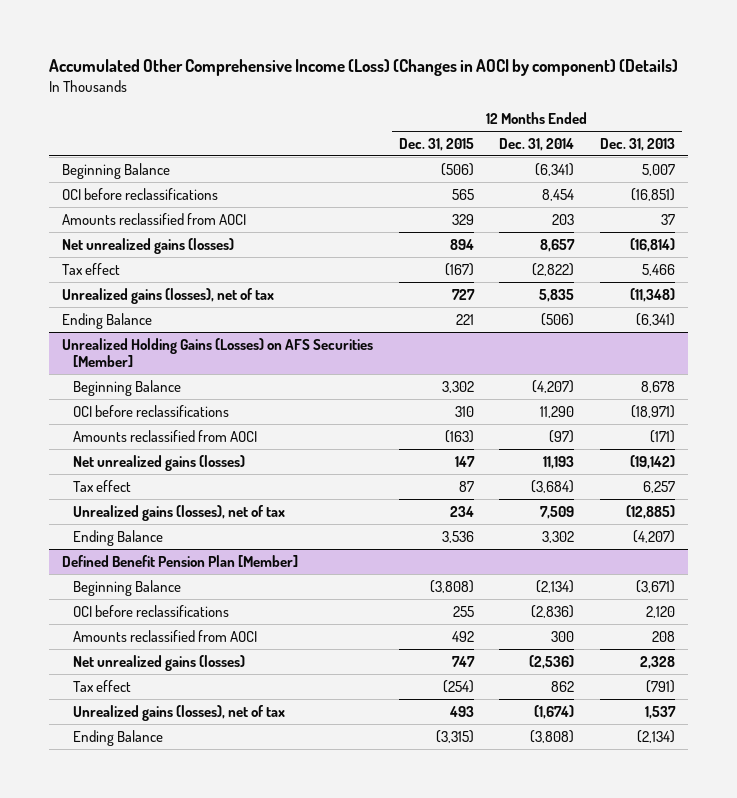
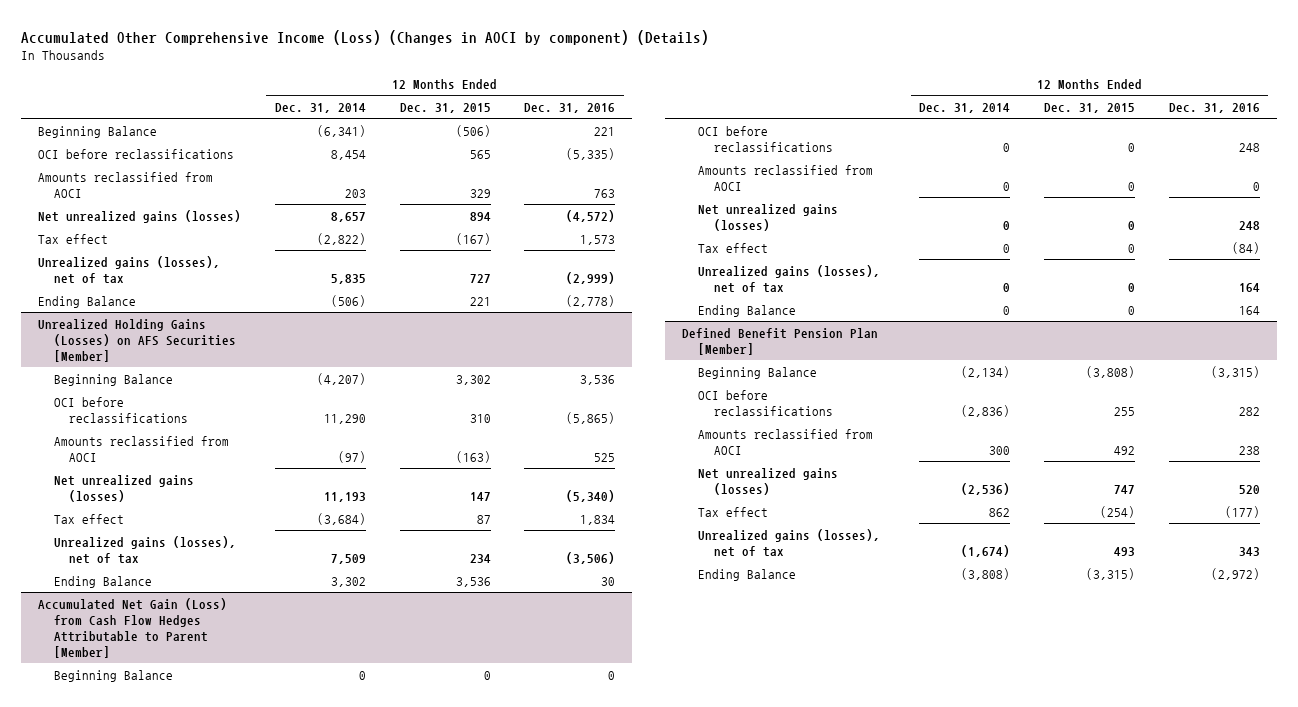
[600,138,676,152] Dec. 31, 2013 -> none
none -> [524,102,616,113] Dec. 31, 2016
none -> [37,597,227,659] Accumulated Net Gain (Loss) from Cash Flow Hedges Attributable to Parent [Member]
none -> [53,669,173,682] Beginning Balance
none -> [697,125,833,152] OCI before reclassifications
none -> [697,164,873,191] Amounts reclassified from AOCI
none -> [697,203,838,231] Net unrealized gains (losses)
none -> [697,242,768,253] Tax effect
none -> [697,264,880,293] Unrealized gains (losses), net of tax
none -> [697,304,796,317] Ending Balance

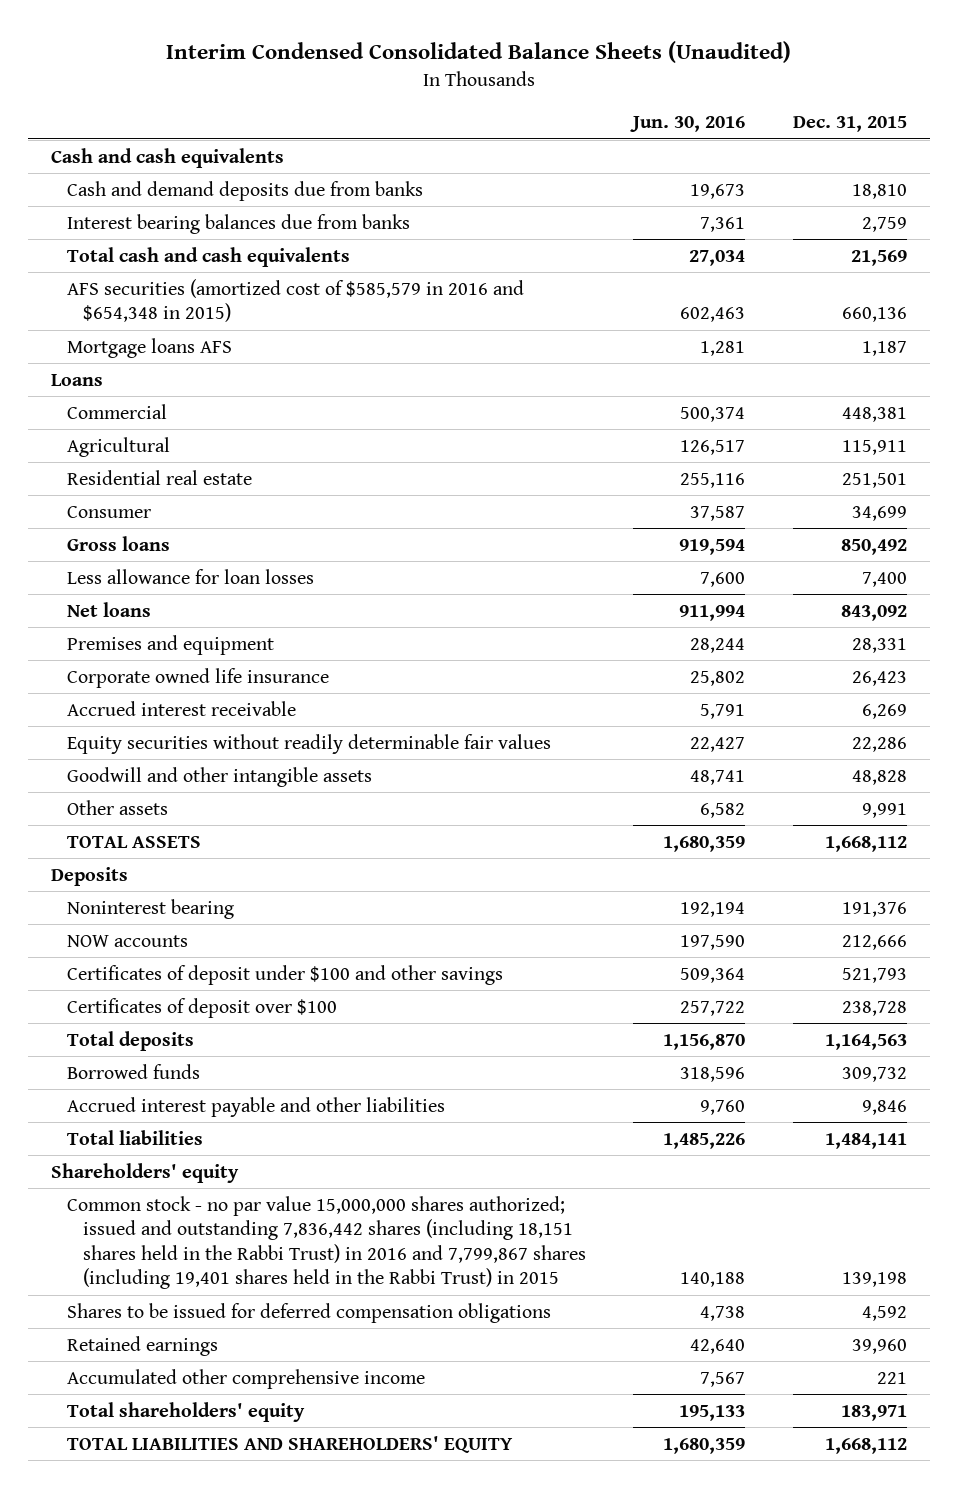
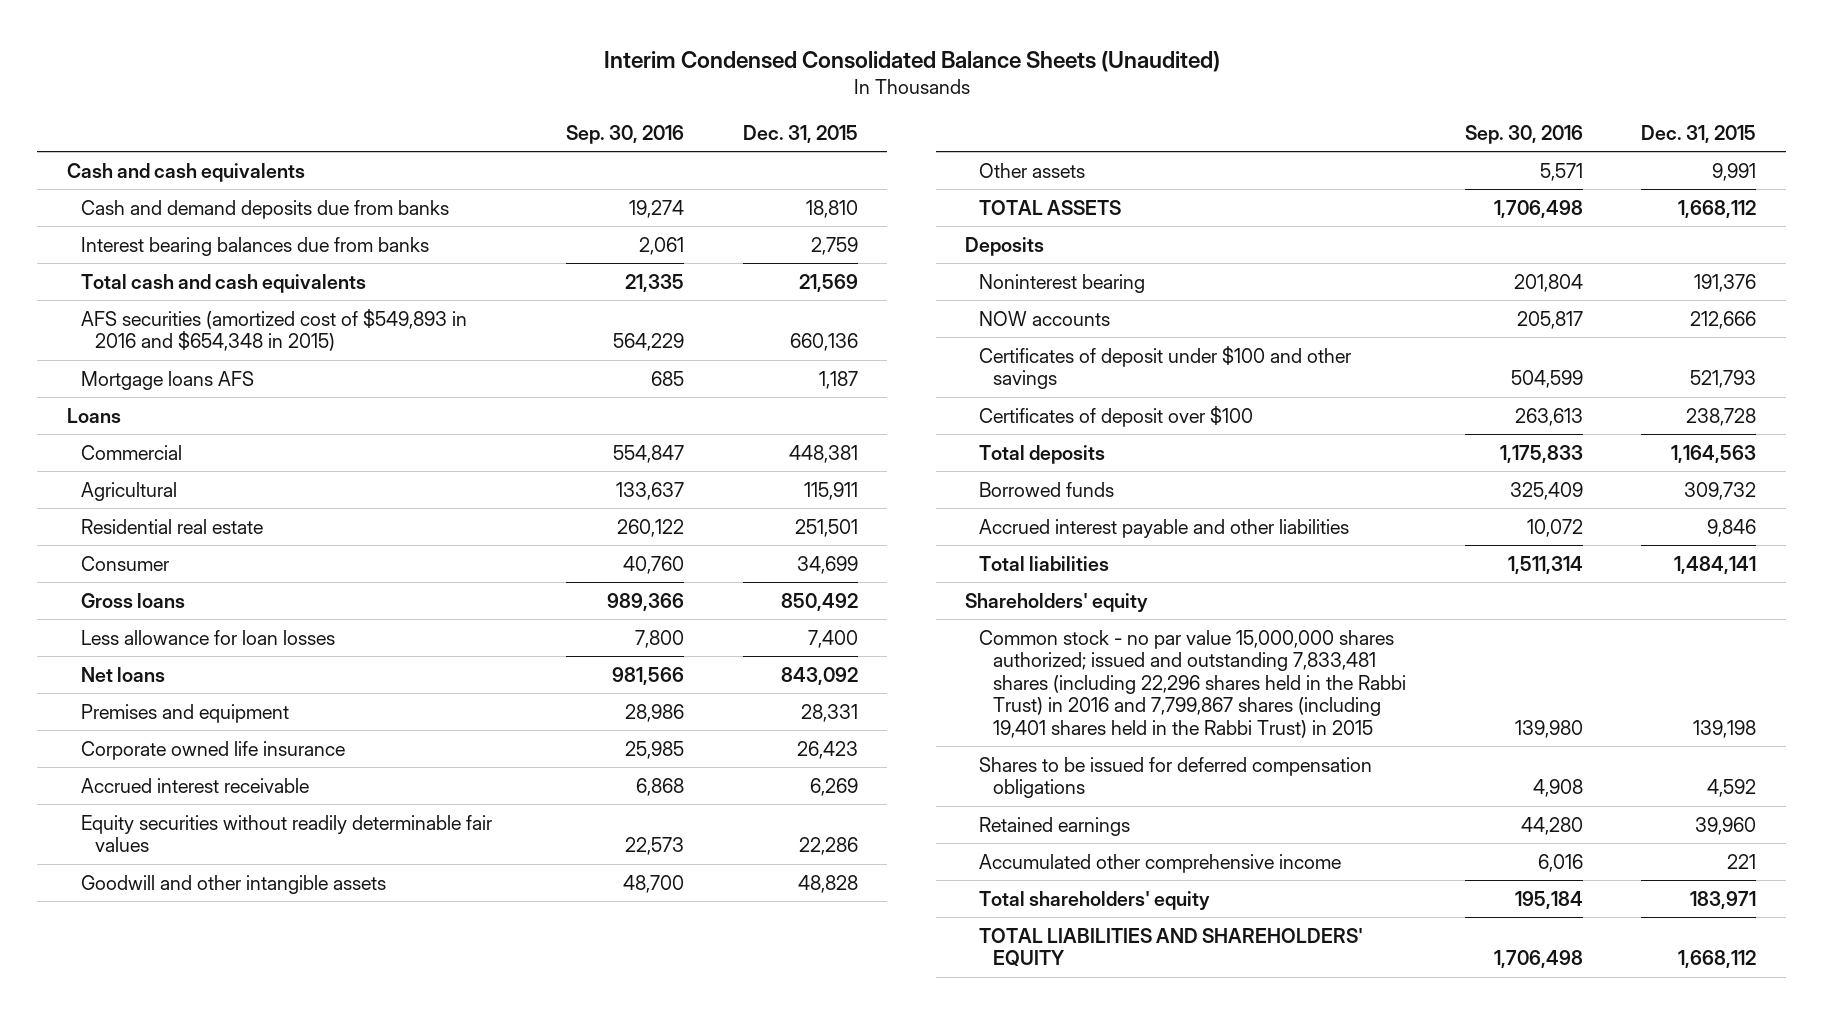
[630,116,746,133] Jun. 30, 2016 -> none
none -> [566,124,685,144] Sep. 30, 2016
[66,278,524,323] AFS securities (amortized cost of $585,579 in 2016 and $654,348 in 2015) -> [80,308,467,352] AFS securities (amortized cost of $549,893 in 2016 and $654,348 in 2015)
[66,1195,586,1290] Common stock - no par value 15,000,000 shares authorized; issued and outstanding 7,836,442 shares (including 18,151 shares held in the Rabbi Trust) in 2016 and 7,799,867 shares (including 19,401 shares held in the Rabbi Trust) in 2015 -> [979,629,1407,738] Common stock - no par value 15,000,000 shares authorized; issued and outstanding 7,833,481 shares (including 22,296 shares held in the Rabbi Trust) in 2016 and 7,799,867 shares (including 19,401 shares held in the Rabbi Trust) in 2015

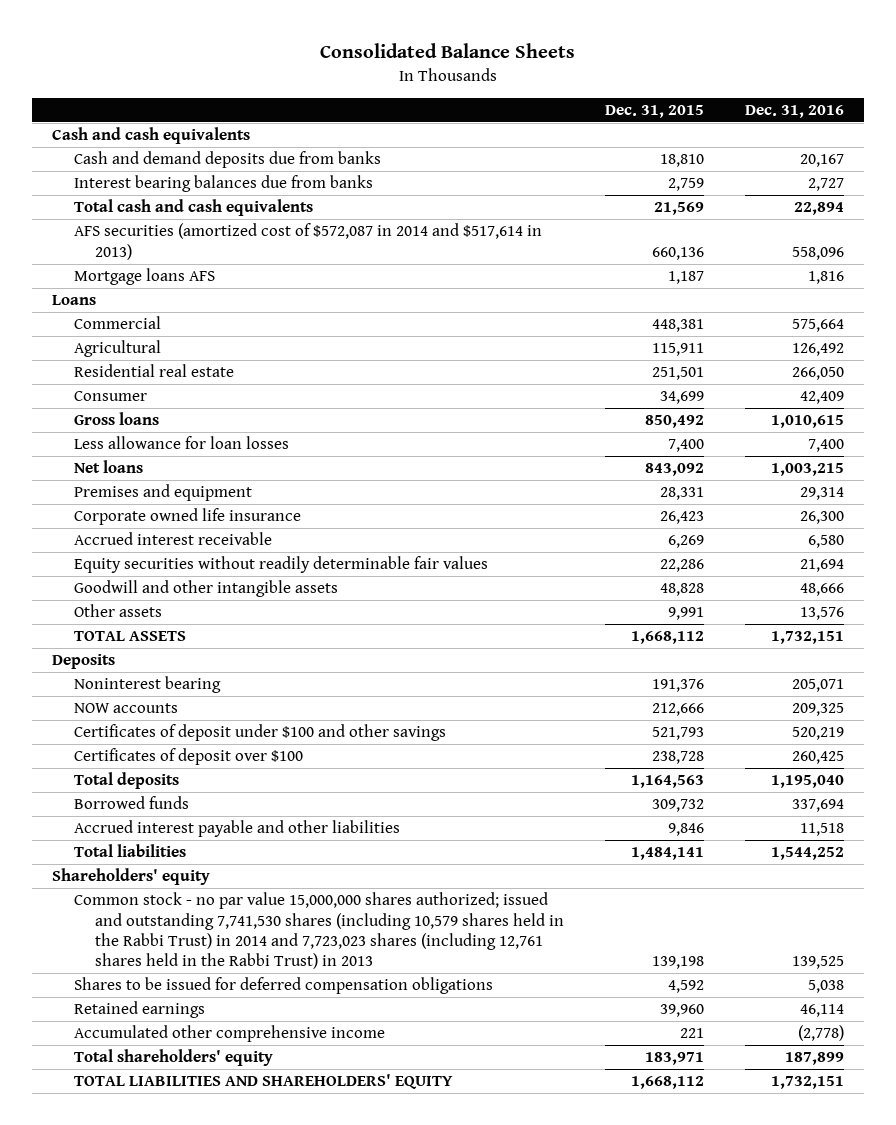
[603,50,1220,72] Interim Condensed Consolidated Balance Sheets (Unaudited) -> [319,42,575,58] Consolidated Balance Sheets
[566,124,685,144] Sep. 30, 2016 -> none
none -> [744,105,844,119] Dec. 31, 2016
[80,308,467,352] AFS securities (amortized cost of $549,893 in 2016 and $654,348 in 2015) -> [73,223,542,260] AFS securities (amortized cost of $572,087 in 2014 and $517,614 in 2013)
[979,629,1407,738] Common stock - no par value 15,000,000 shares authorized; issued and outstanding 7,833,481 shares (including 22,296 shares held in the Rabbi Trust) in 2016 and 7,799,867 shares (including 19,401 shares held in the Rabbi Trust) in 2015 -> [73,892,565,969] Common stock - no par value 15,000,000 shares authorized; issued and outstanding 7,741,530 shares (including 10,579 shares held in the Rabbi Trust) in 2014 and 7,723,023 shares (including 12,761 shares held in the Rabbi Trust) in 2013

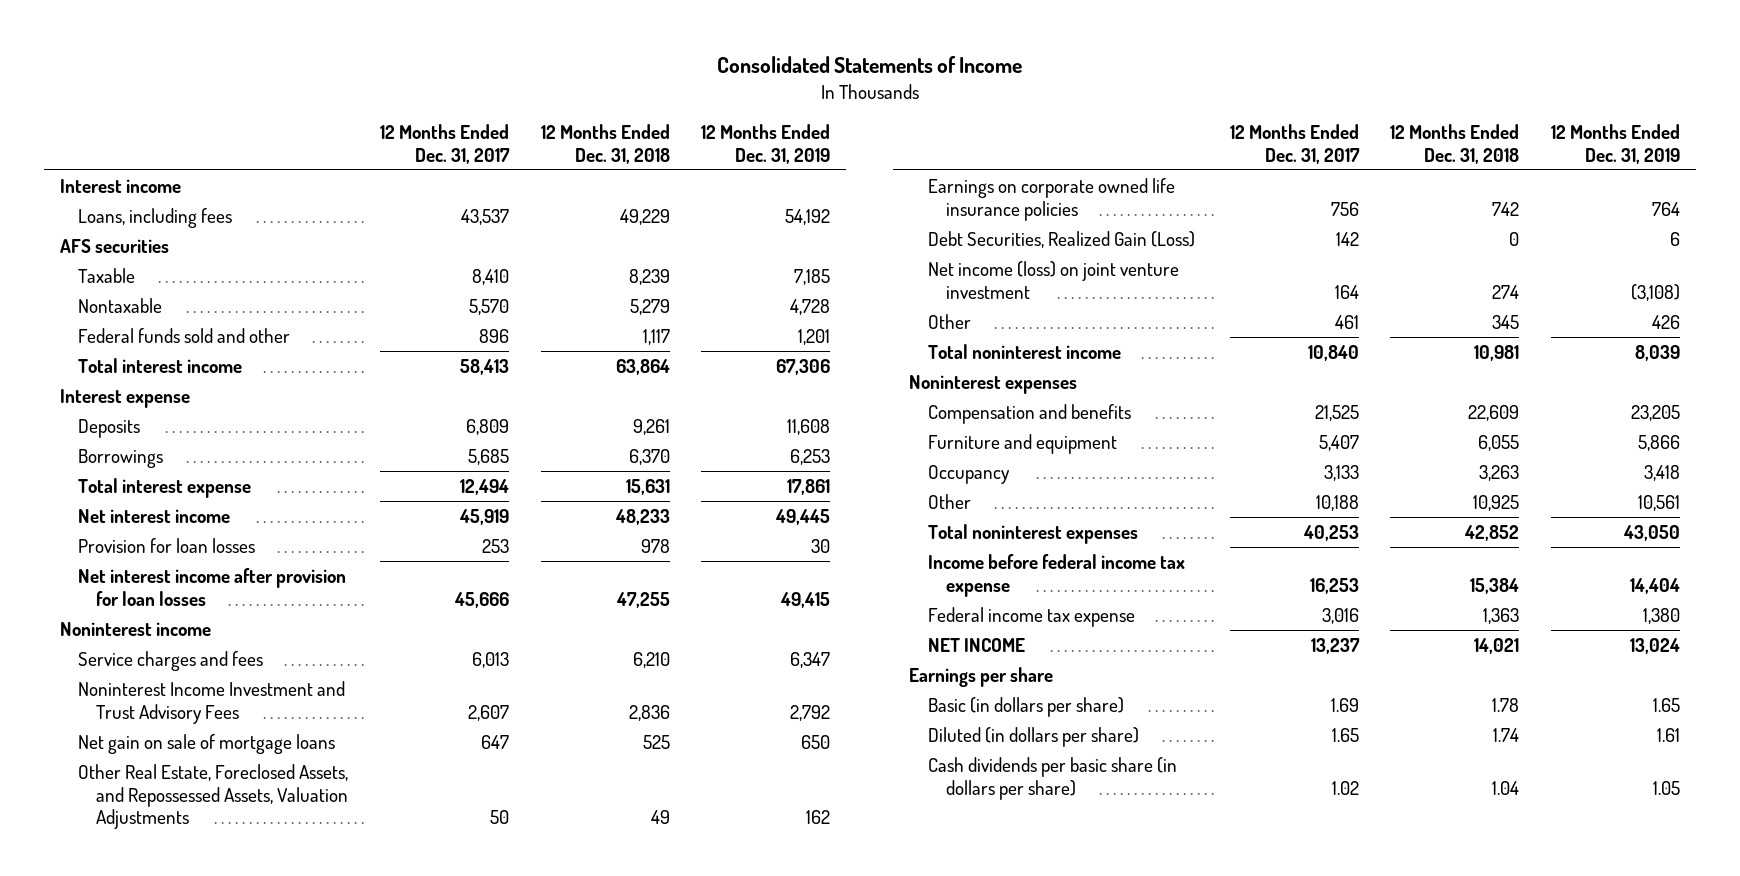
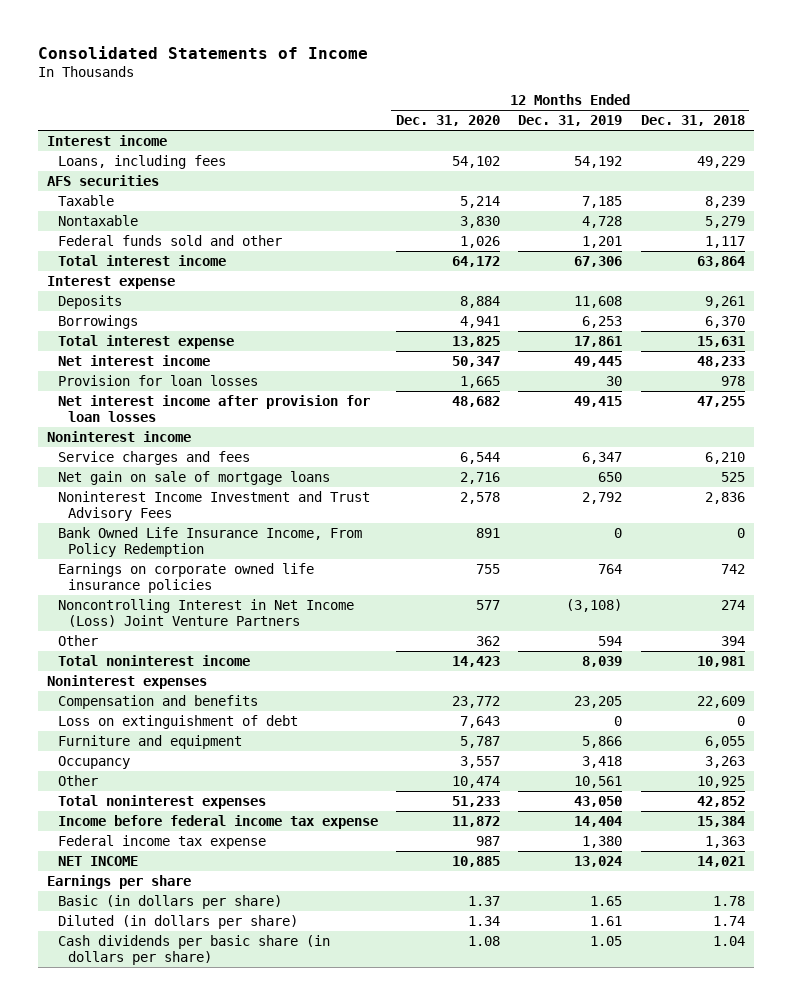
[380,124,511,164] 12 Months Ended Dec. 31, 2017 -> none
none -> [395,115,500,127] Dec. 31, 2020
[77,763,349,830] Other Real Estate, Foreclosed Assets, and Repossessed Assets, Valuation Adjustments -> none
[77,680,345,724] Noninterest Income Investment and Trust Advisory Fees -> [57,490,370,522] Noninterest Income Investment and Trust Advisory Fees
none -> [57,526,362,558] Bank Owned Life Insurance Income, From Policy Redemption
[927,230,1195,248] Debt Securities, Realized Gain (Loss) -> none
[927,260,1179,299] Net income (loss) on joint venture investment -> [57,598,354,628] Noncontrolling Interest in Net Income (Loss) Joint Venture Partners
[1492,314,1520,329] 345 -> [720,635,745,646] 394
[1652,314,1681,329] 426 -> [598,635,623,646] 594
none -> [57,714,298,729] Loss on extinguishment of debt

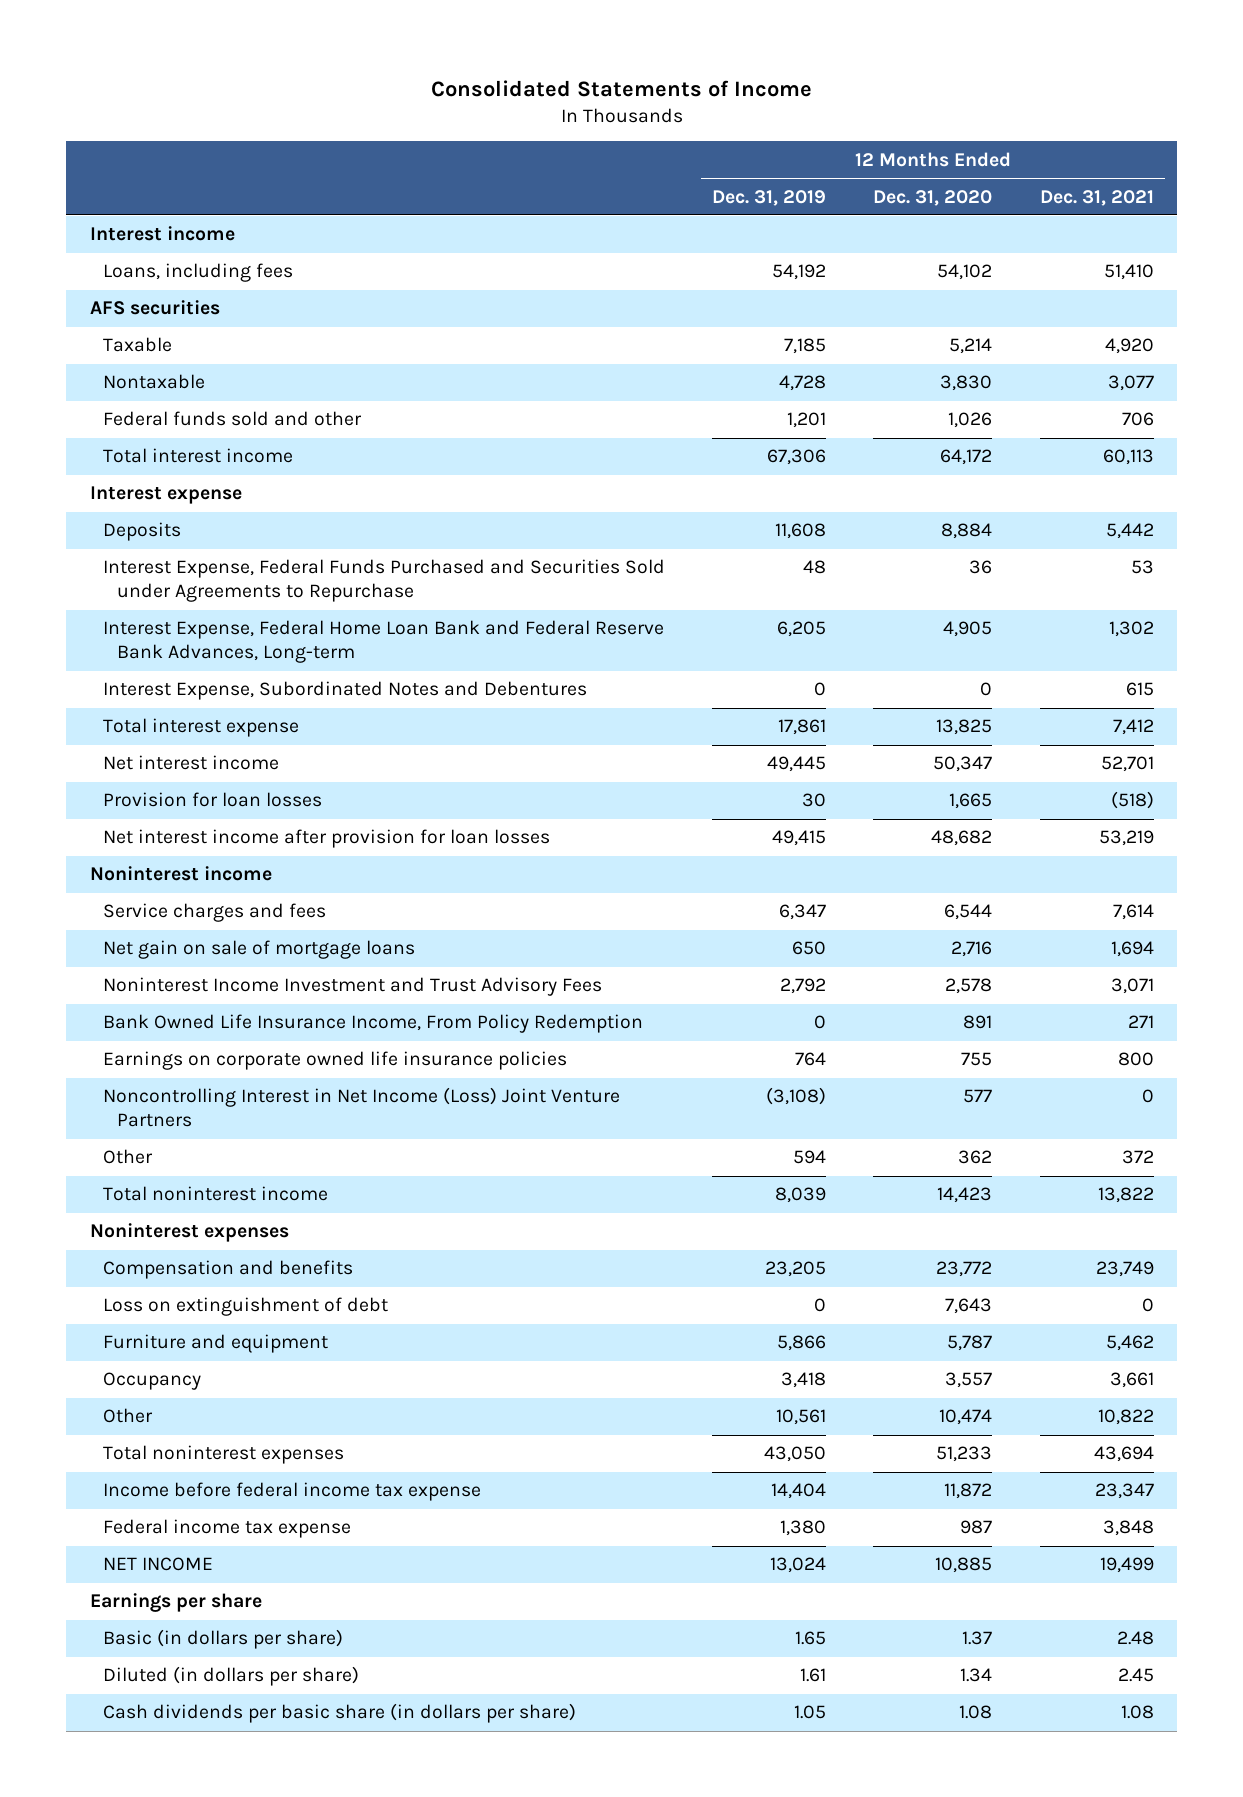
[640,115,745,127] Dec. 31, 2018 -> none
none -> [1039,189,1154,206] Dec. 31, 2021
[57,314,138,329] Borrowings -> none
none -> [103,559,666,603] Interest Expense, Federal Funds Purchased and Securities Sold under Agreements to Repurchase
none -> [103,620,665,664] Interest Expense, Federal Home Loan Bank and Federal Reserve Bank Advances, Long-term
none -> [103,681,588,701] Interest Expense, Subordinated Notes and Debentures

